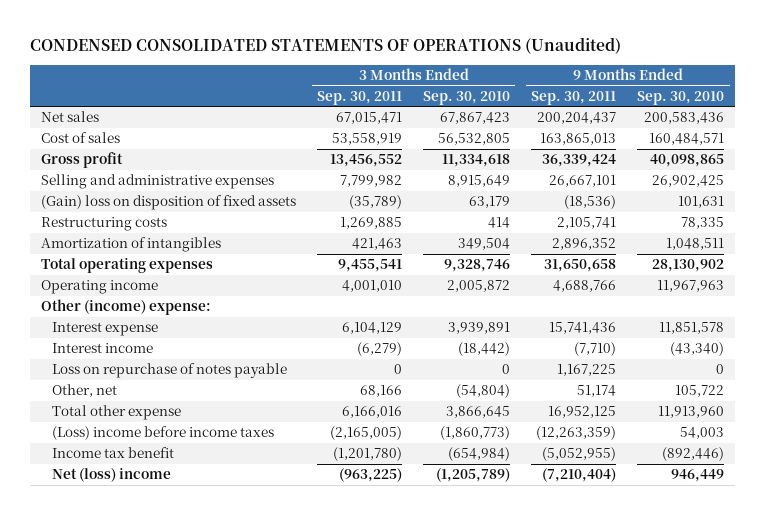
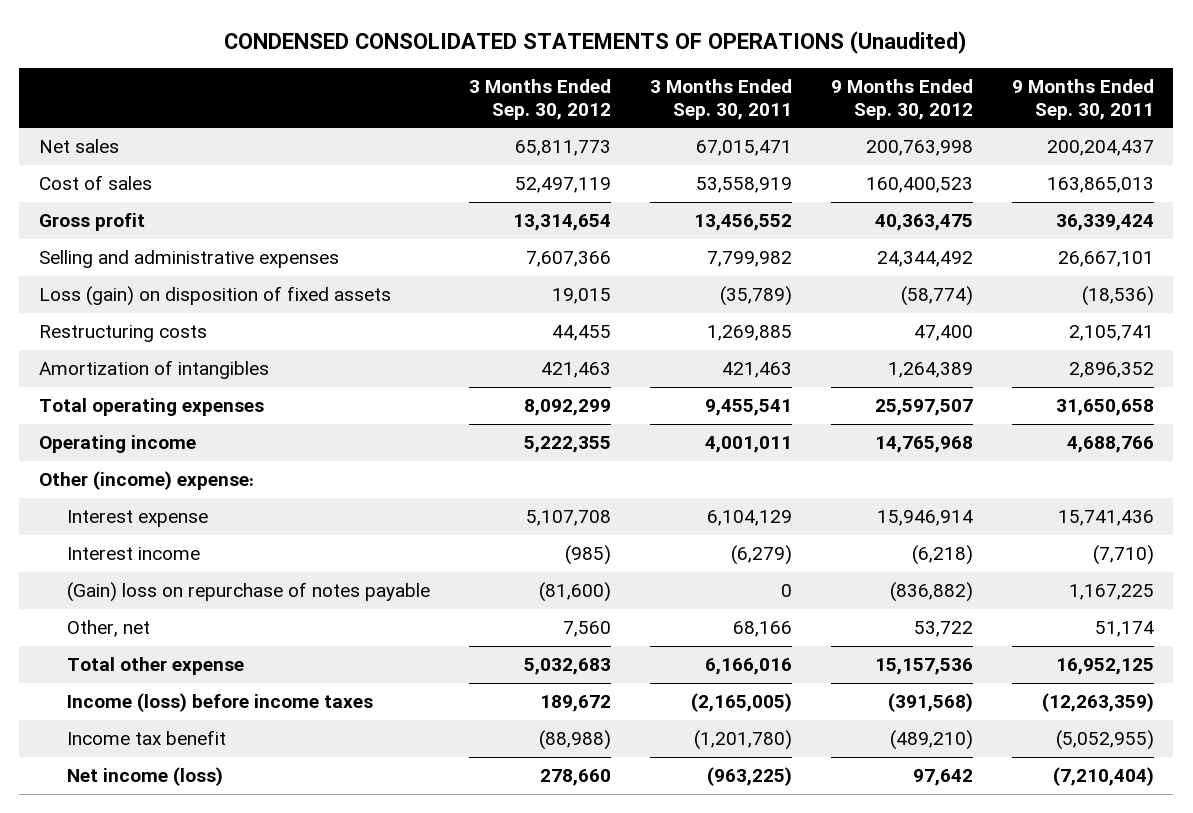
[423,90,511,105] Sep. 30, 2010 -> none
[637,90,725,105] Sep. 30, 2010 -> none
none -> [469,79,612,120] 3 Months Ended Sep. 30, 2012
none -> [831,79,974,120] 9 Months Ended Sep. 30, 2012
[40,195,296,211] (Gain) loss on disposition of fixed assets -> [38,286,391,307] Loss (gain) on disposition of fixed assets
[342,280,403,293] 4,001,010 -> [705,436,793,454] 4,001,011
[51,363,287,379] Loss on repurchase of notes payable -> [67,582,431,603] (Gain) loss on repurchase of notes payable
[51,426,274,441] (Loss) income before income taxes -> [67,693,374,713] Income (loss) before income taxes
[51,468,171,483] Net (loss) income -> [67,767,224,787] Net income (loss)

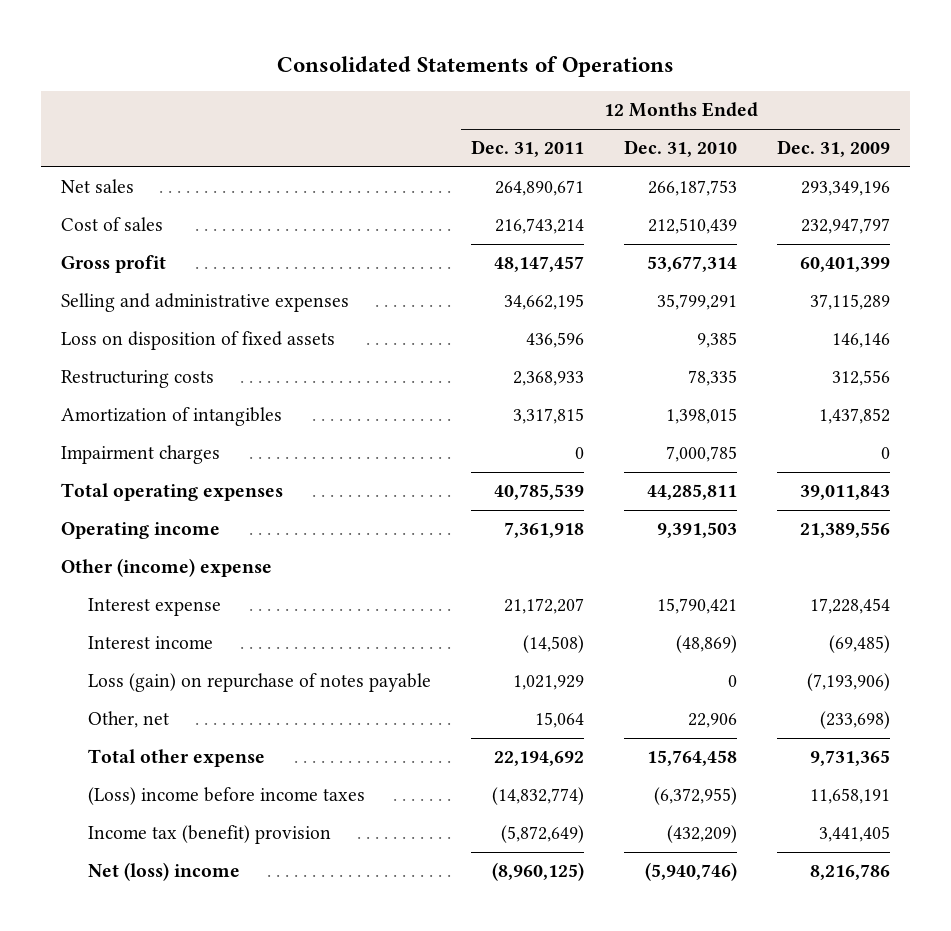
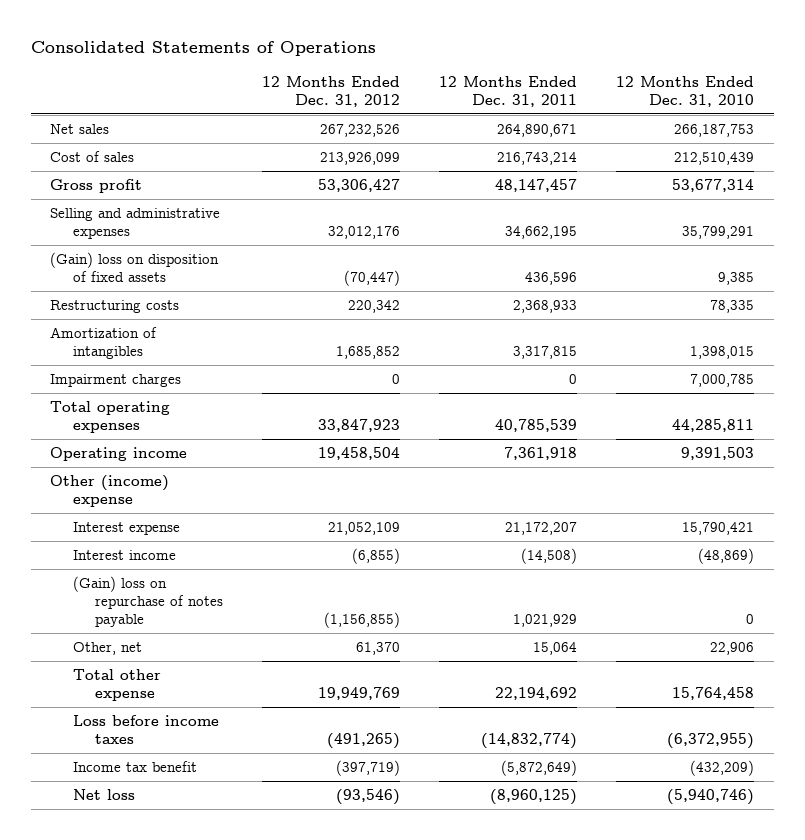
[776,140,890,158] Dec. 31, 2009 -> none
none -> [262,75,401,107] 12 Months Ended Dec. 31, 2012
[61,331,336,351] Loss on disposition of fixed assets -> [50,252,220,283] (Gain) loss on disposition of fixed assets
[88,673,432,693] Loss (gain) on repurchase of notes payable -> [72,576,224,628] (Gain) loss on repurchase of notes payable
[88,787,366,806] (Loss) income before income taxes -> [72,715,219,745] Loss before income taxes
[88,825,332,845] Income tax (benefit) provision -> [72,761,197,773] Income tax benefit
[88,862,241,882] Net (loss) income -> [72,789,135,801] Net loss

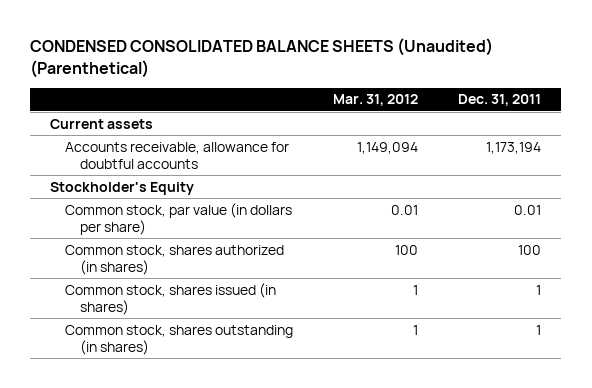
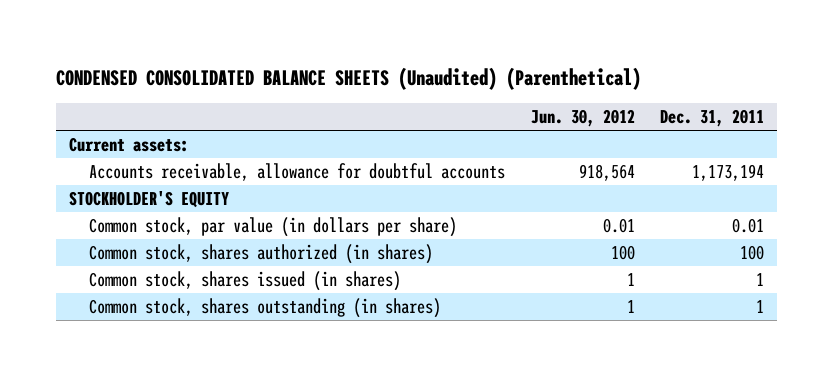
[333,94,419,107] Mar. 31, 2012 -> none
none -> [530,109,635,128] Jun. 30, 2012
[50,118,154,129] Current assets -> [68,136,189,152] Current assets:
[50,181,195,195] Stockholder's Equity -> [68,190,229,208] STOCKHOLDER'S EQUITY

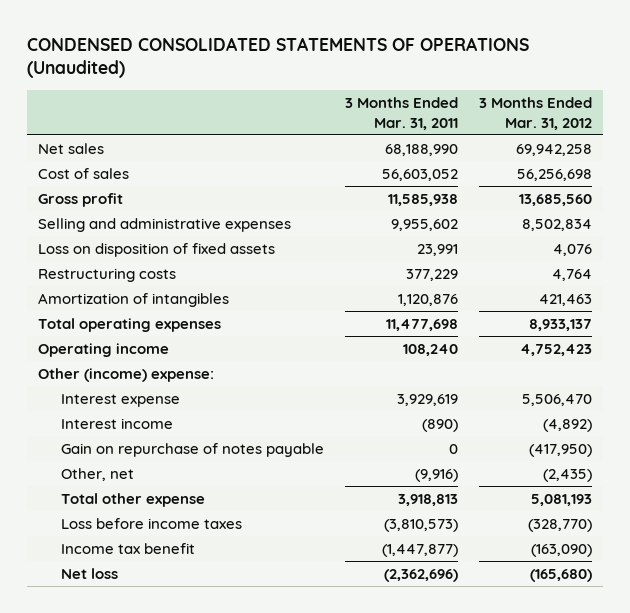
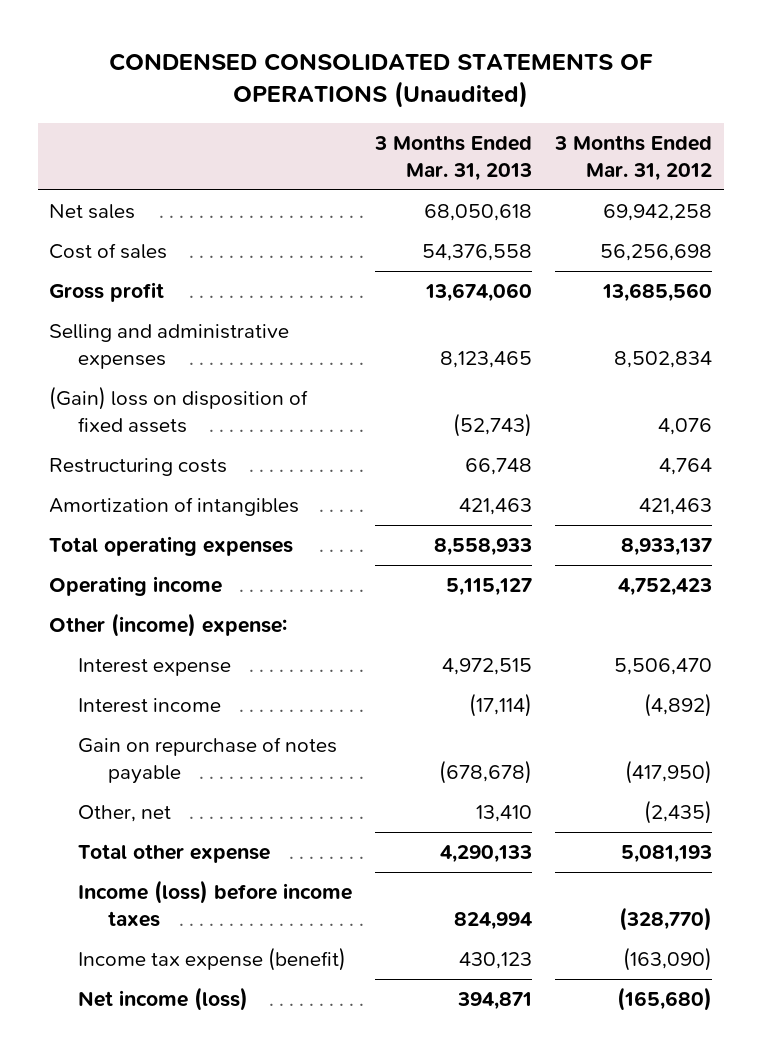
[345,96,459,130] 3 Months Ended Mar. 31, 2011 -> none
none -> [374,135,533,181] 3 Months Ended Mar. 31, 2013
[37,243,275,258] Loss on disposition of fixed assets -> [49,386,309,433] (Gain) loss on disposition of fixed assets
[61,518,243,530] Loss before income taxes -> [78,880,353,927] Income (loss) before income taxes
[61,543,196,555] Income tax benefit -> [78,947,347,972] Income tax expense (benefit)
[61,568,119,580] Net loss -> [78,987,249,1012] Net income (loss)

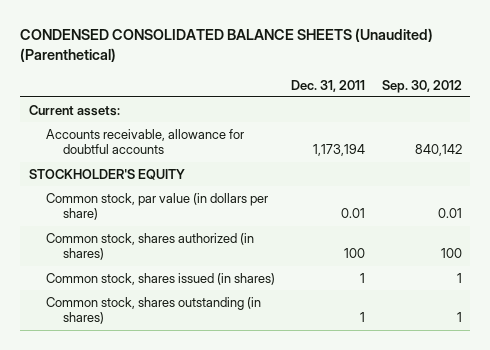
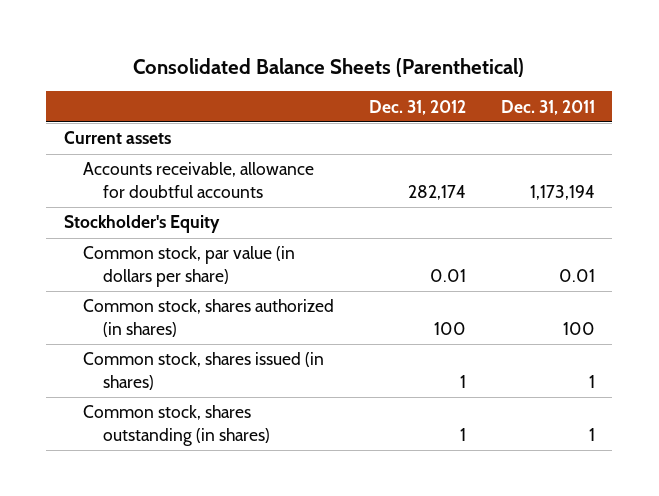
[20,28,434,63] CONDENSED CONSOLIDATED BALANCE SHEETS (Unaudited) (Parenthetical) -> [133,57,525,77] Consolidated Balance Sheets (Parenthetical)
[381,79,462,93] Sep. 30, 2012 -> none
none -> [369,99,467,115] Dec. 31, 2012
[28,104,120,116] Current assets: -> [63,131,171,145] Current assets
[28,168,185,180] STOCKHOLDER'S EQUITY -> [63,215,220,234] Stockholder's Equity

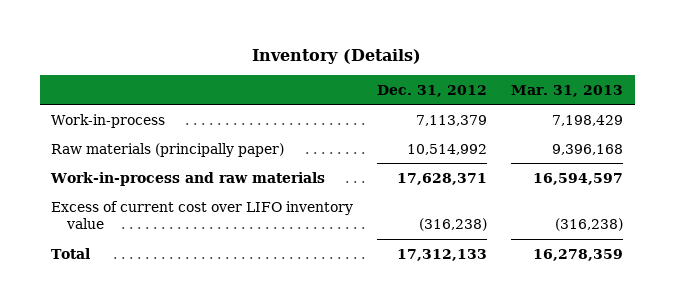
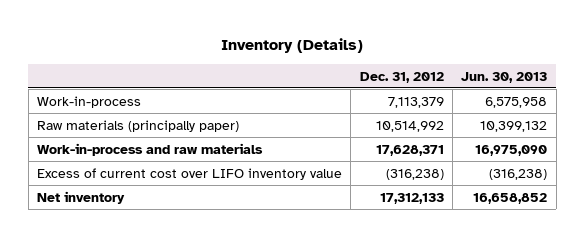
[510,84,623,97] Mar. 31, 2013 -> none
none -> [461,71,548,83] Jun. 30, 2013
[51,247,91,259] Total -> [37,190,126,204] Net inventory

